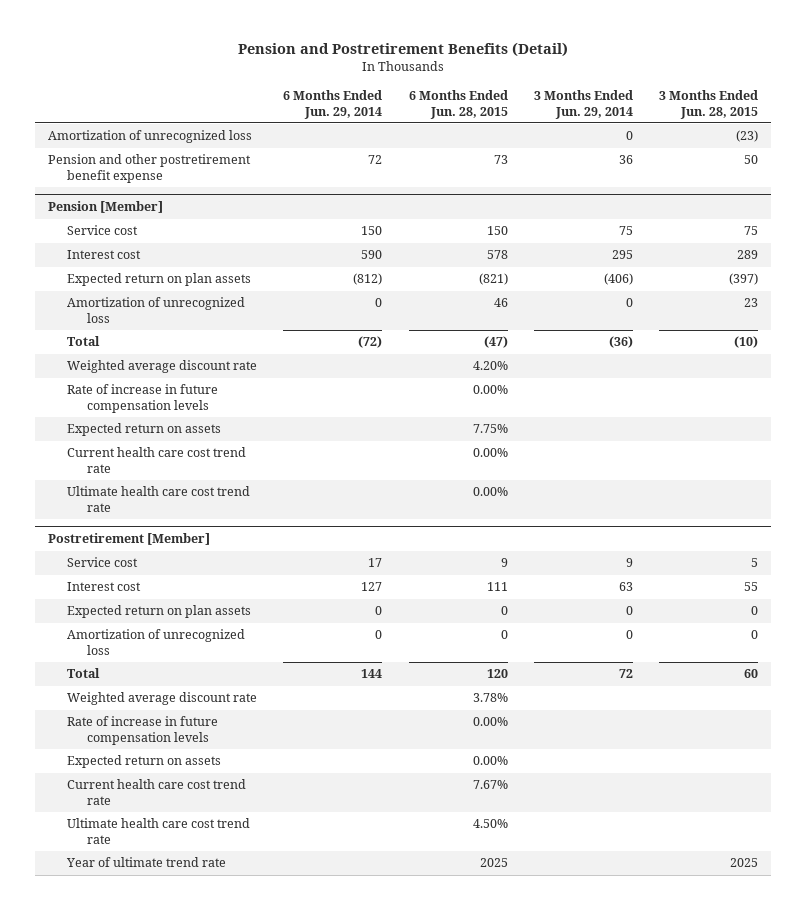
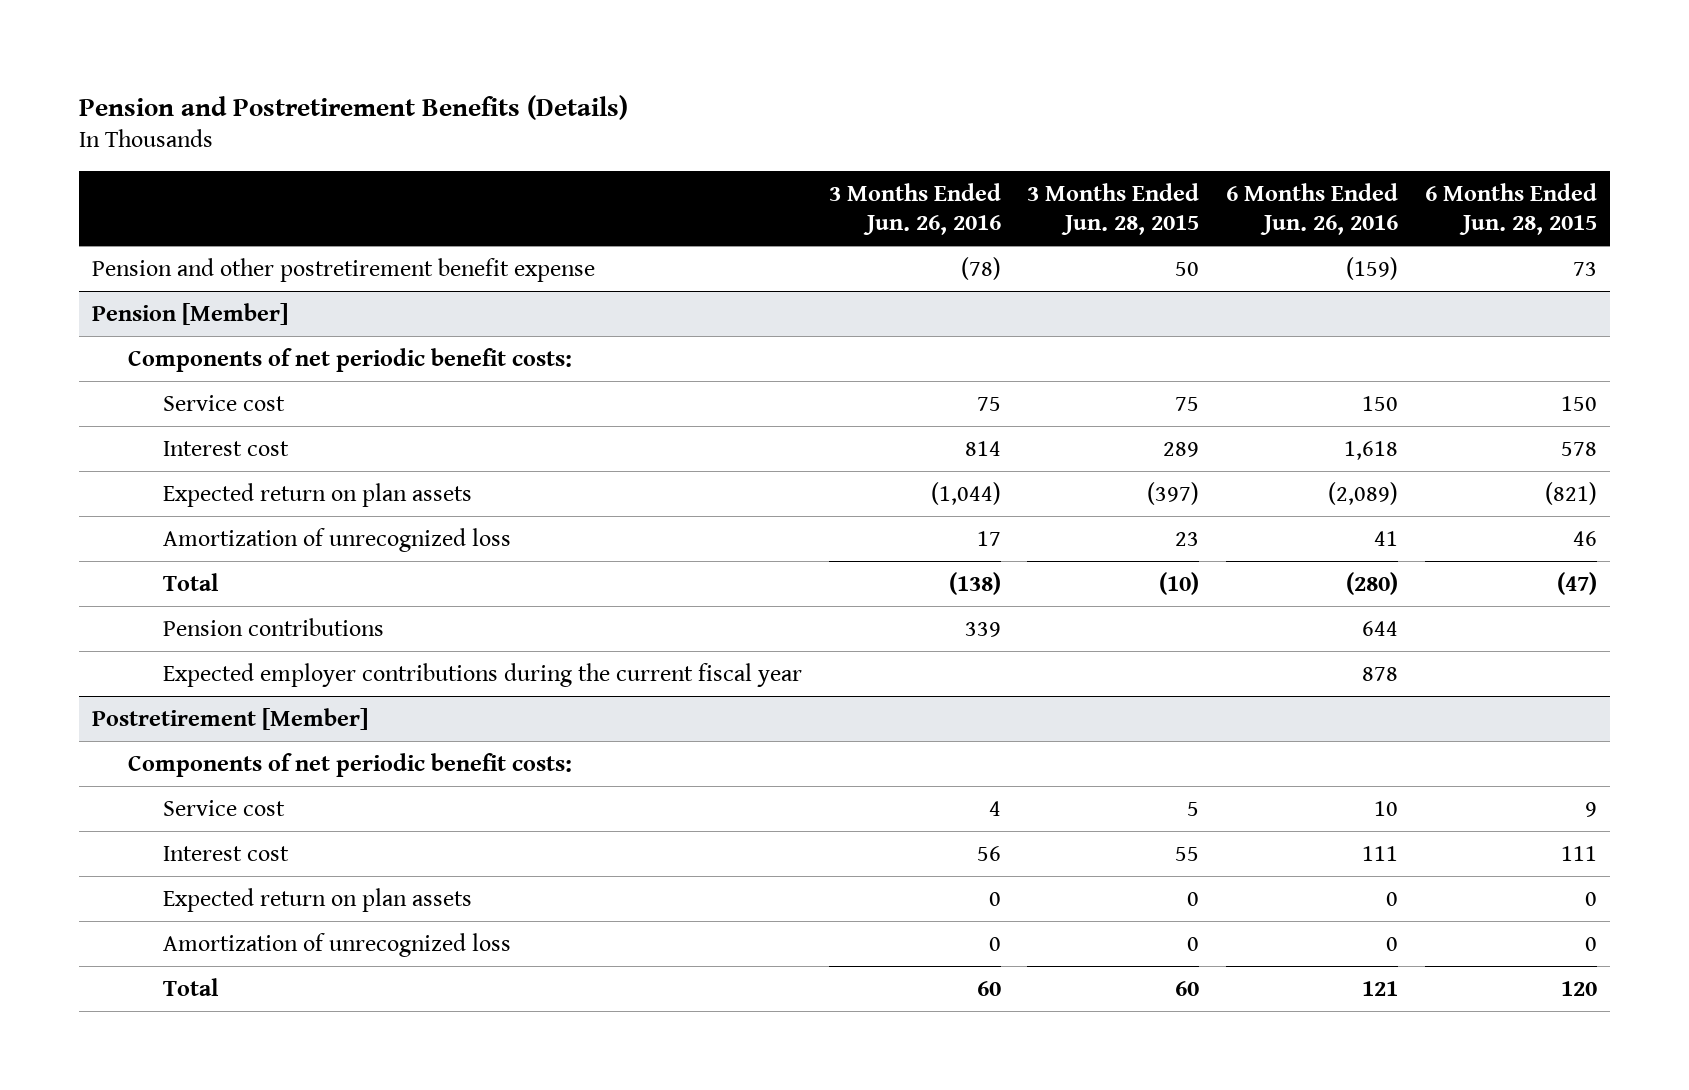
[237,42,568,58] Pension and Postretirement Benefits (Detail) -> [79,94,629,120] Pension and Postretirement Benefits (Details)
[283,90,383,119] 6 Months Ended Jun. 29, 2014 -> none
[533,90,633,119] 3 Months Ended Jun. 29, 2014 -> none
none -> [828,183,1001,236] 3 Months Ended Jun. 26, 2016
none -> [1226,183,1399,236] 6 Months Ended Jun. 26, 2016
[47,130,252,144] Amortization of unrecognized loss -> none
none -> [127,348,572,373] Components of net periodic benefit costs:
[67,360,258,374] Weighted average discount rate -> none
[67,384,219,414] Rate of increase in future compensation levels -> none
[67,423,222,437] Expected return on assets -> none
[67,447,247,474] Current health care cost trend rate -> none
[67,486,251,513] Ultimate health care cost trend rate -> none
none -> [163,618,385,637] Pension contributions
none -> [163,663,803,688] Expected employer contributions during the current fiscal year
none -> [127,753,572,778] Components of net periodic benefit costs:
[67,692,258,706] Weighted average discount rate -> none
[67,716,219,746] Rate of increase in future compensation levels -> none
[67,755,222,769] Expected return on assets -> none
[67,779,247,806] Current health care cost trend rate -> none
[67,818,251,845] Ultimate health care cost trend rate -> none
[66,857,227,868] Year of ultimate trend rate -> none

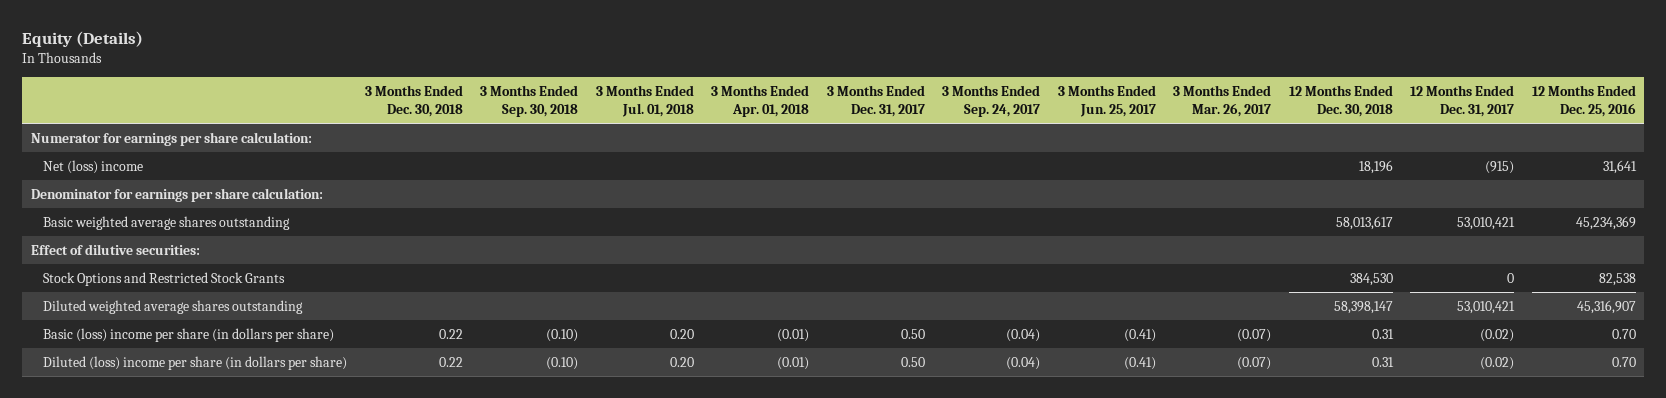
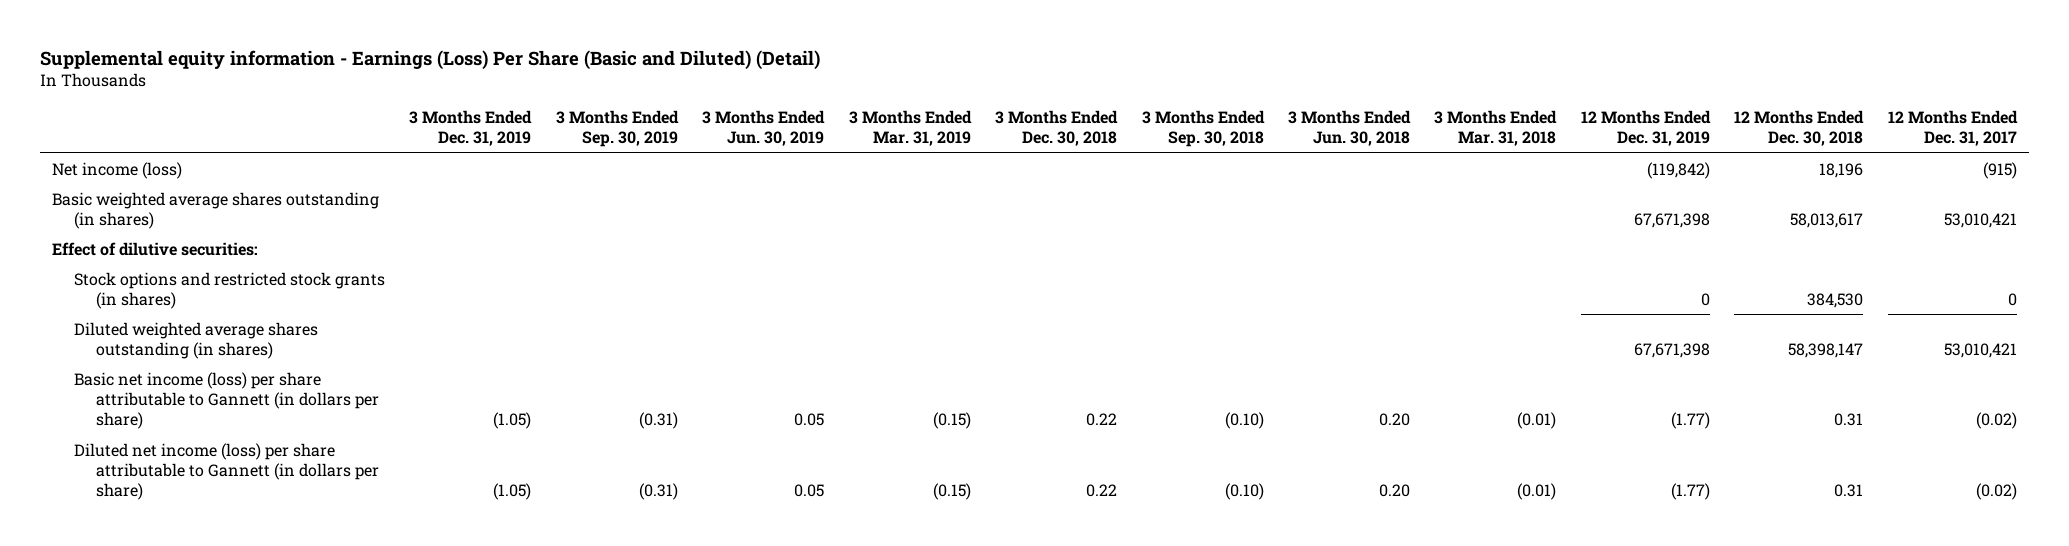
[21,30,143,47] Equity (Details) -> [39,49,820,70] Supplemental equity information - Earnings (Loss) Per Share (Basic and Diluted) (Detail)
[595,85,694,118] 3 Months Ended Jul. 01, 2018 -> none
[711,85,810,118] 3 Months Ended Apr. 01, 2018 -> none
[826,85,925,118] 3 Months Ended Dec. 31, 2017 -> none
[942,85,1041,118] 3 Months Ended Sep. 24, 2017 -> none
[1057,85,1156,118] 3 Months Ended Jun. 25, 2017 -> none
[1173,85,1272,118] 3 Months Ended Mar. 26, 2017 -> none
[1531,85,1636,118] 12 Months Ended Dec. 25, 2016 -> none
none -> [409,109,533,147] 3 Months Ended Dec. 31, 2019
none -> [555,109,679,148] 3 Months Ended Sep. 30, 2019
none -> [702,109,826,147] 3 Months Ended Jun. 30, 2019
none -> [848,109,972,147] 3 Months Ended Mar. 31, 2019
none -> [1288,109,1412,147] 3 Months Ended Jun. 30, 2018
none -> [1434,109,1558,147] 3 Months Ended Mar. 31, 2018
none -> [1580,109,1711,147] 12 Months Ended Dec. 31, 2019
[30,131,312,146] Numerator for earnings per share calculation: -> none
[30,187,323,202] Denominator for earnings per share calculation: -> none
[43,159,144,174] Net (loss) income -> [51,161,182,179] Net income (loss)
[43,215,291,230] Basic weighted average shares outstanding -> [51,191,379,230] Basic weighted average shares outstanding (in shares)
[43,271,286,286] Stock Options and Restricted Stock Grants -> [73,271,385,310] Stock options and restricted stock grants (in shares)
[43,299,304,314] Diluted weighted average shares outstanding -> [73,321,318,360] Diluted weighted average shares outstanding (in shares)
[43,327,335,342] Basic (loss) income per share (in dollars per share) -> [73,371,380,430] Basic net income (loss) per share attributable to Gannett (in dollars per share)
[43,355,348,370] Diluted (loss) income per share (in dollars per share) -> [73,442,380,501] Diluted net income (loss) per share attributable to Gannett (in dollars per share)

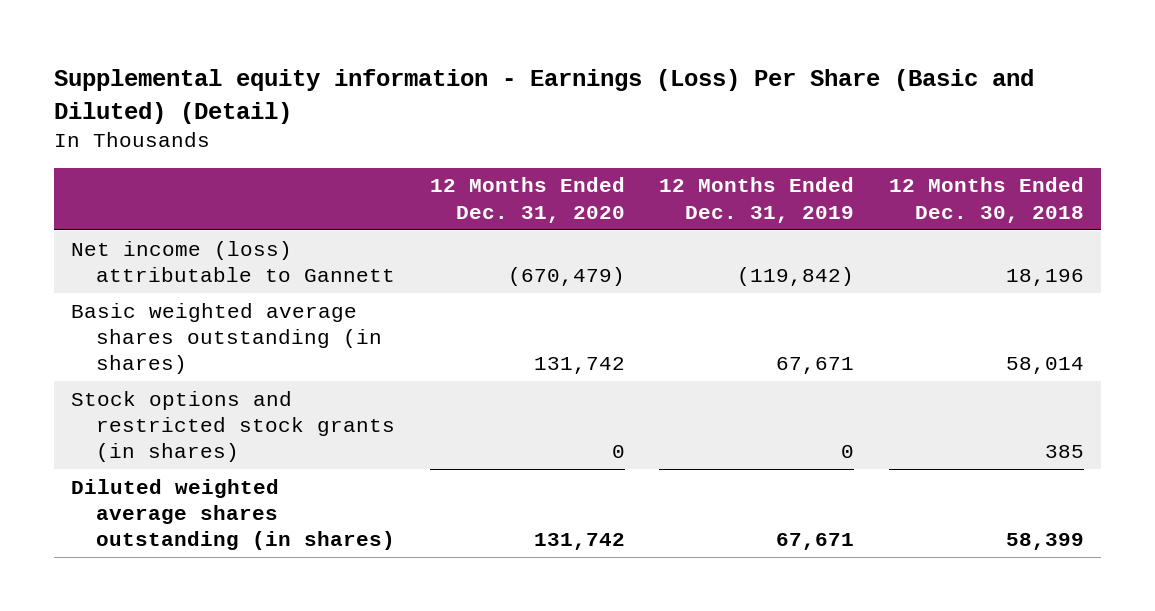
[409,109,533,147] 3 Months Ended Dec. 31, 2019 -> none
[555,109,679,148] 3 Months Ended Sep. 30, 2019 -> none
[702,109,826,147] 3 Months Ended Jun. 30, 2019 -> none
[848,109,972,147] 3 Months Ended Mar. 31, 2019 -> none
[995,109,1119,147] 3 Months Ended Dec. 30, 2018 -> none
[1141,109,1265,148] 3 Months Ended Sep. 30, 2018 -> none
[1288,109,1412,147] 3 Months Ended Jun. 30, 2018 -> none
[1434,109,1558,147] 3 Months Ended Mar. 31, 2018 -> none
[1887,109,2018,147] 12 Months Ended Dec. 31, 2017 -> none
none -> [429,177,625,223] 12 Months Ended Dec. 31, 2020
[51,241,258,256] Effect of dilutive securities: -> none
[73,371,380,430] Basic net income (loss) per share attributable to Gannett (in dollars per share) -> none
[73,442,380,501] Diluted net income (loss) per share attributable to Gannett (in dollars per share) -> none
[51,161,182,179] Net income (loss) -> [71,240,396,282] Net income (loss) attributable to Gannett
[1633,213,1710,229] 67,671,398 -> [776,357,855,375] 67,671
[1790,213,1864,229] 58,013,617 -> [1005,357,1084,375] 58,014
[1807,293,1864,309] 384,530 -> [1044,445,1084,459] 385
[1633,343,1710,359] 67,671,398 -> [776,533,855,551] 67,671
[1788,343,1864,359] 58,398,147 -> [1005,533,1084,551] 58,399

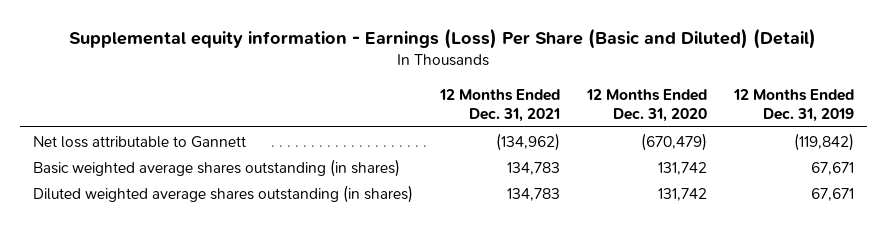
[888,177,1084,223] 12 Months Ended Dec. 30, 2018 -> none
none -> [439,88,561,122] 12 Months Ended Dec. 31, 2021
[71,240,396,282] Net income (loss) attributable to Gannett -> [33,135,247,148] Net loss attributable to Gannett
[71,390,396,463] Stock options and restricted stock grants (in shares) -> none

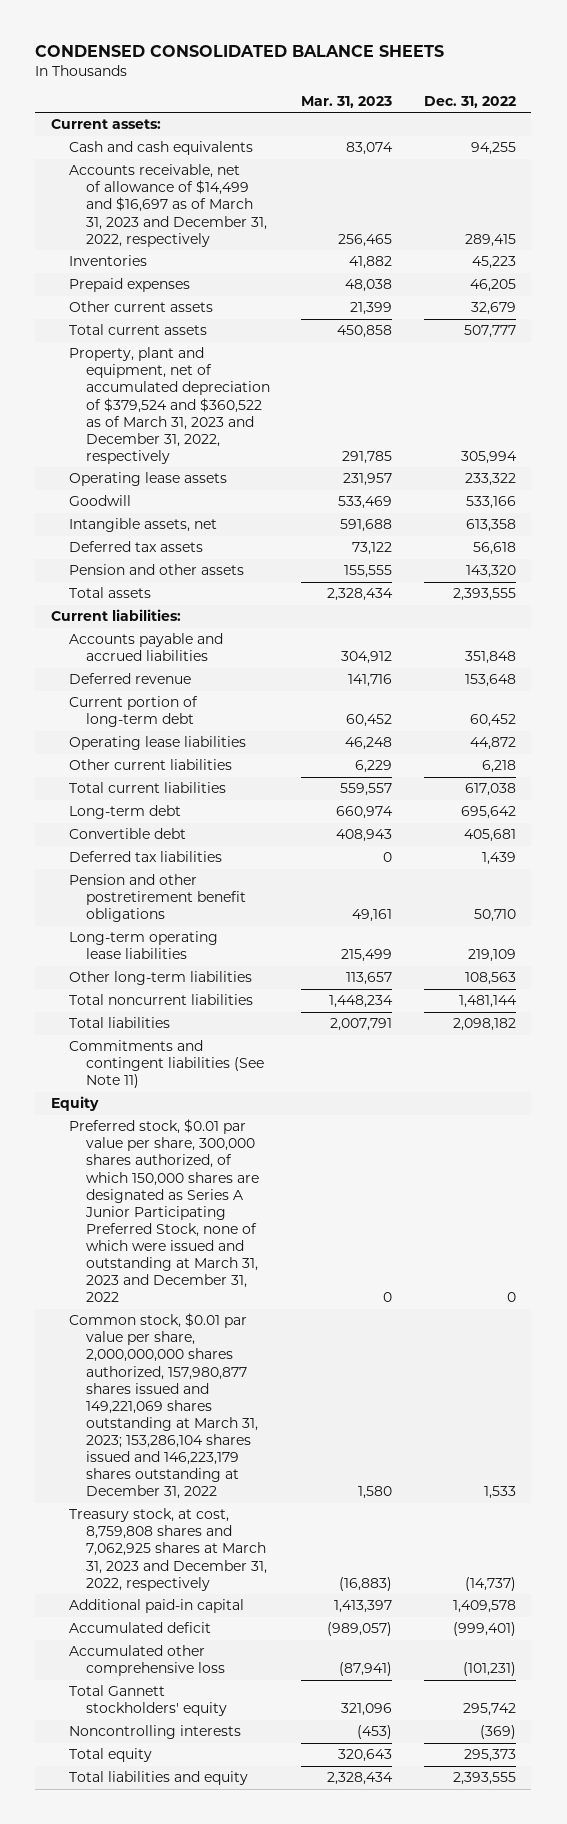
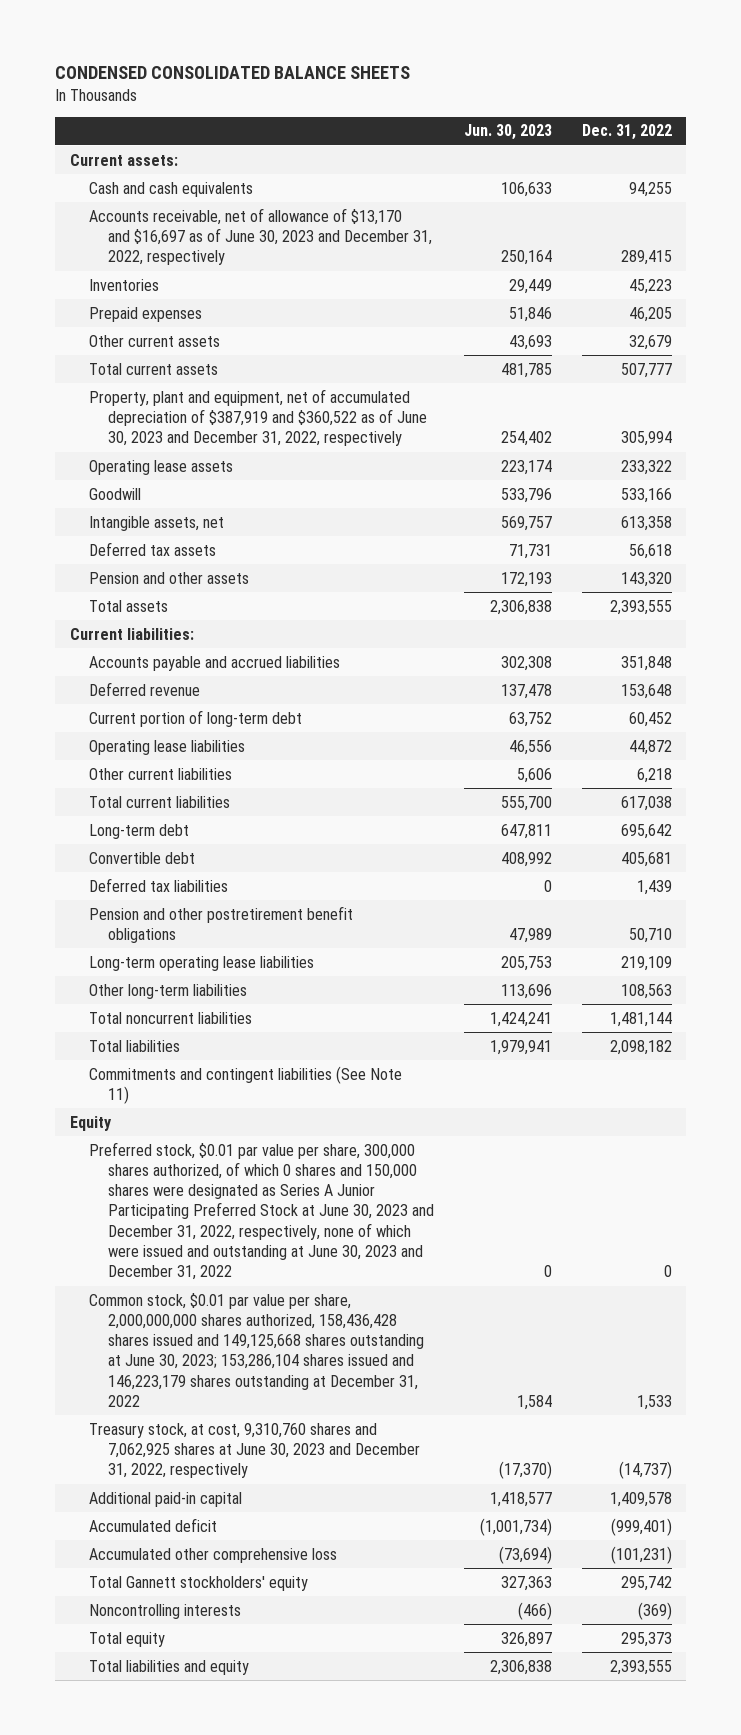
[301,95,393,108] Mar. 31, 2023 -> none
none -> [463,124,552,141] Jun. 30, 2023
[68,164,267,247] Accounts receivable, net of allowance of $14,499 and $16,697 as of March 31, 2023 and December 31, 2022, respectively -> [88,207,433,266] Accounts receivable, net of allowance of $13,170 and $16,697 as of June 30, 2023 and December 31, 2022, respectively
[68,347,270,464] Property, plant and equipment, net of accumulated depreciation of $379,524 and $360,522 as of March 31, 2023 and December 31, 2022, respectively -> [88,388,428,447] Property, plant and equipment, net of accumulated depreciation of $387,919 and $360,522 as of June 30, 2023 and December 31, 2022, respectively
[68,1119,259,1303] Preferred stock, $0.01 par value per share, 300,000 shares authorized, of which 150,000 shares are designated as Series A Junior Participating Preferred Stock, none of which were issued and outstanding at March 31, 2023 and December 31, 2022 -> [88,1141,435,1281] Preferred stock, $0.01 par value per share, 300,000 shares authorized, of which 0 shares and 150,000 shares were designated as Series A Junior Participating Preferred Stock at June 30, 2023 and December 31, 2022, respectively, none of which were issued and outstanding at June 30, 2023 and December 31, 2022
[68,1313,258,1500] Common stock, $0.01 par value per share, 2,000,000,000 shares authorized, 157,980,877 shares issued and 149,221,069 shares outstanding at March 31, 2023; 153,286,104 shares issued and 146,223,179 shares outstanding at December 31, 2022 -> [88,1292,425,1408] Common stock, $0.01 par value per share, 2,000,000,000 shares authorized, 158,436,428 shares issued and 149,125,668 shares outstanding at June 30, 2023; 153,286,104 shares issued and 146,223,179 shares outstanding at December 31, 2022
[68,1508,267,1591] Treasury stock, at cost, 8,759,808 shares and 7,062,925 shares at March 31, 2023 and December 31, 2022, respectively -> [88,1422,421,1479] Treasury stock, at cost, 9,310,760 shares and 7,062,925 shares at June 30, 2023 and December 31, 2022, respectively

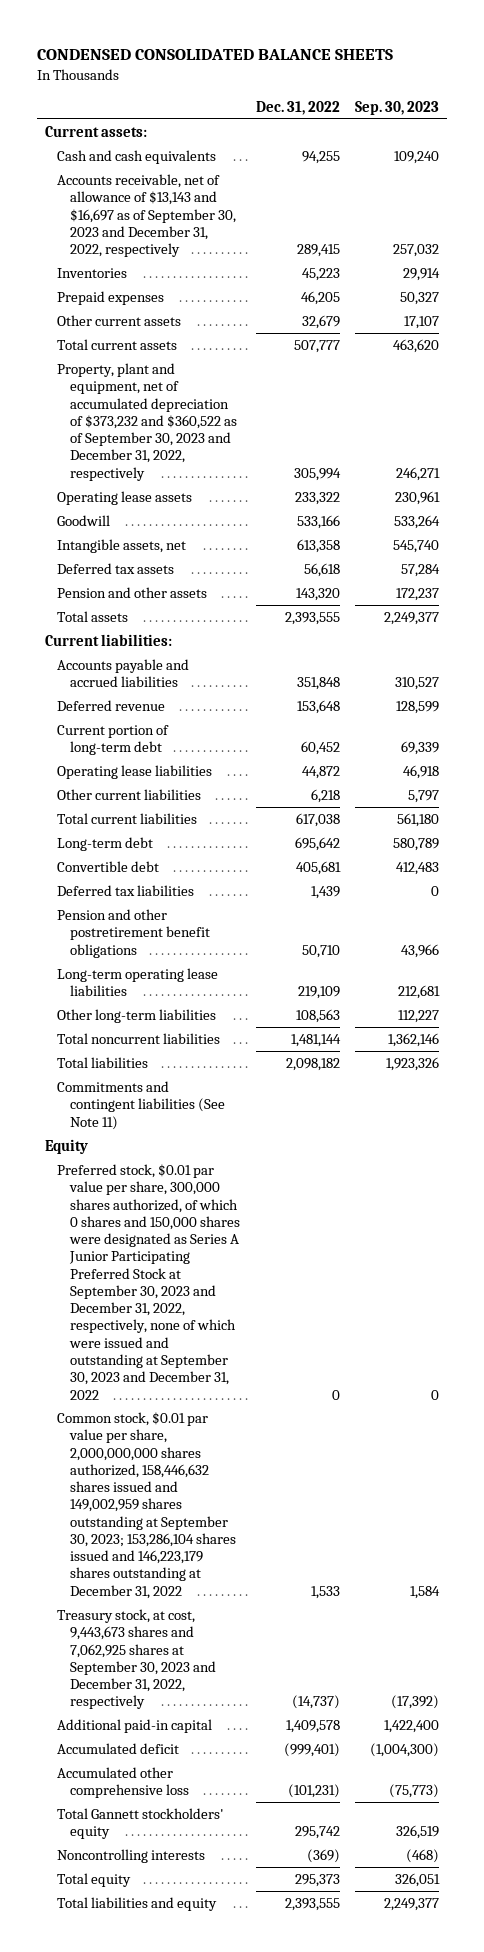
[463,124,552,141] Jun. 30, 2023 -> none
none -> [355,100,440,115] Sep. 30, 2023
[88,207,433,266] Accounts receivable, net of allowance of $13,170 and $16,697 as of June 30, 2023 and December 31, 2022, respectively -> [57,174,236,258] Accounts receivable, net of allowance of $13,143 and $16,697 as of September 30, 2023 and December 31, 2022, respectively
[88,388,428,447] Property, plant and equipment, net of accumulated depreciation of $387,919 and $360,522 as of June 30, 2023 and December 31, 2022, respectively -> [57,363,237,481] Property, plant and equipment, net of accumulated depreciation of $373,232 and $360,522 as of September 30, 2023 and December 31, 2022, respectively
[88,1141,435,1281] Preferred stock, $0.01 par value per share, 300,000 shares authorized, of which 0 shares and 150,000 shares were designated as Series A Junior Participating Preferred Stock at June 30, 2023 and December 31, 2022, respectively, none of which were issued and outstanding at June 30, 2023 and December 31, 2022 -> [57,1164,240,1400] Preferred stock, $0.01 par value per share, 300,000 shares authorized, of which 0 shares and 150,000 shares were designated as Series A Junior Participating Preferred Stock at September 30, 2023 and December 31, 2022, respectively, none of which were issued and outstanding at September 30, 2023 and December 31, 2022
[88,1292,425,1408] Common stock, $0.01 par value per share, 2,000,000,000 shares authorized, 158,436,428 shares issued and 149,125,668 shares outstanding at June 30, 2023; 153,286,104 shares issued and 146,223,179 shares outstanding at December 31, 2022 -> [57,1412,236,1599] Common stock, $0.01 par value per share, 2,000,000,000 shares authorized, 158,446,632 shares issued and 149,002,959 shares outstanding at September 30, 2023; 153,286,104 shares issued and 146,223,179 shares outstanding at December 31, 2022
[88,1422,421,1479] Treasury stock, at cost, 9,310,760 shares and 7,062,925 shares at June 30, 2023 and December 31, 2022, respectively -> [57,1609,216,1710] Treasury stock, at cost, 9,443,673 shares and 7,062,925 shares at September 30, 2023 and December 31, 2022, respectively

